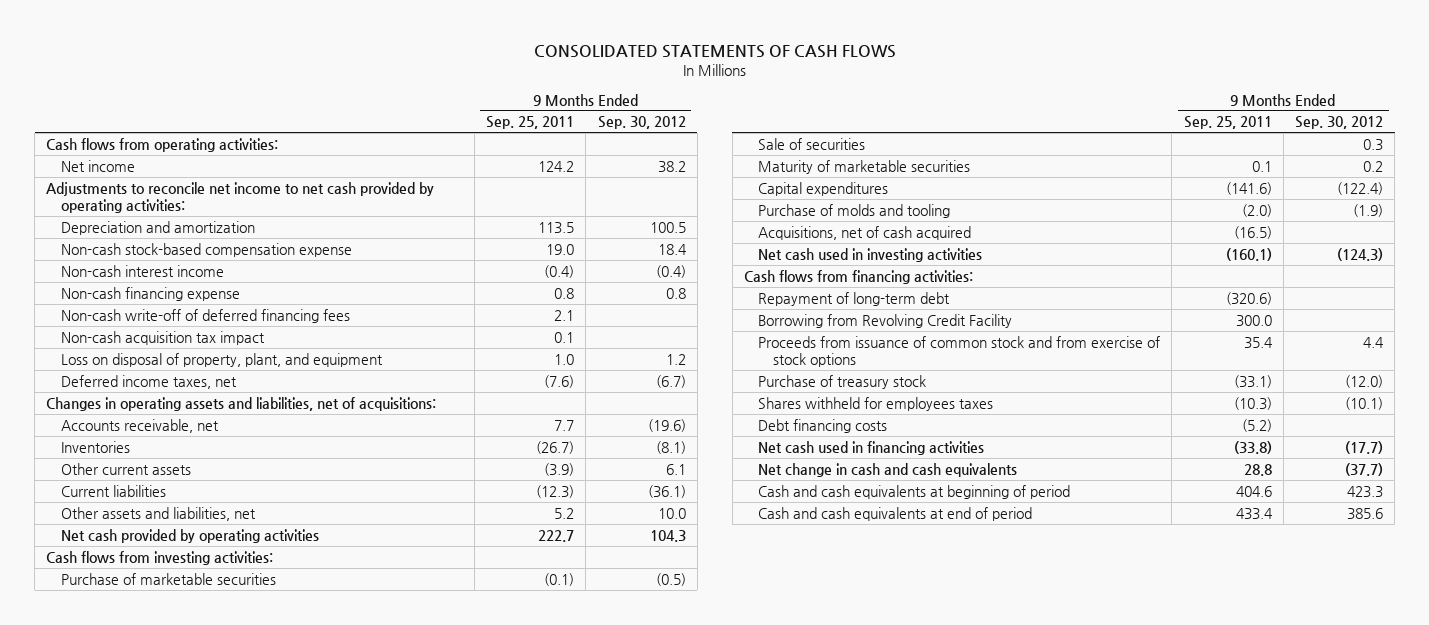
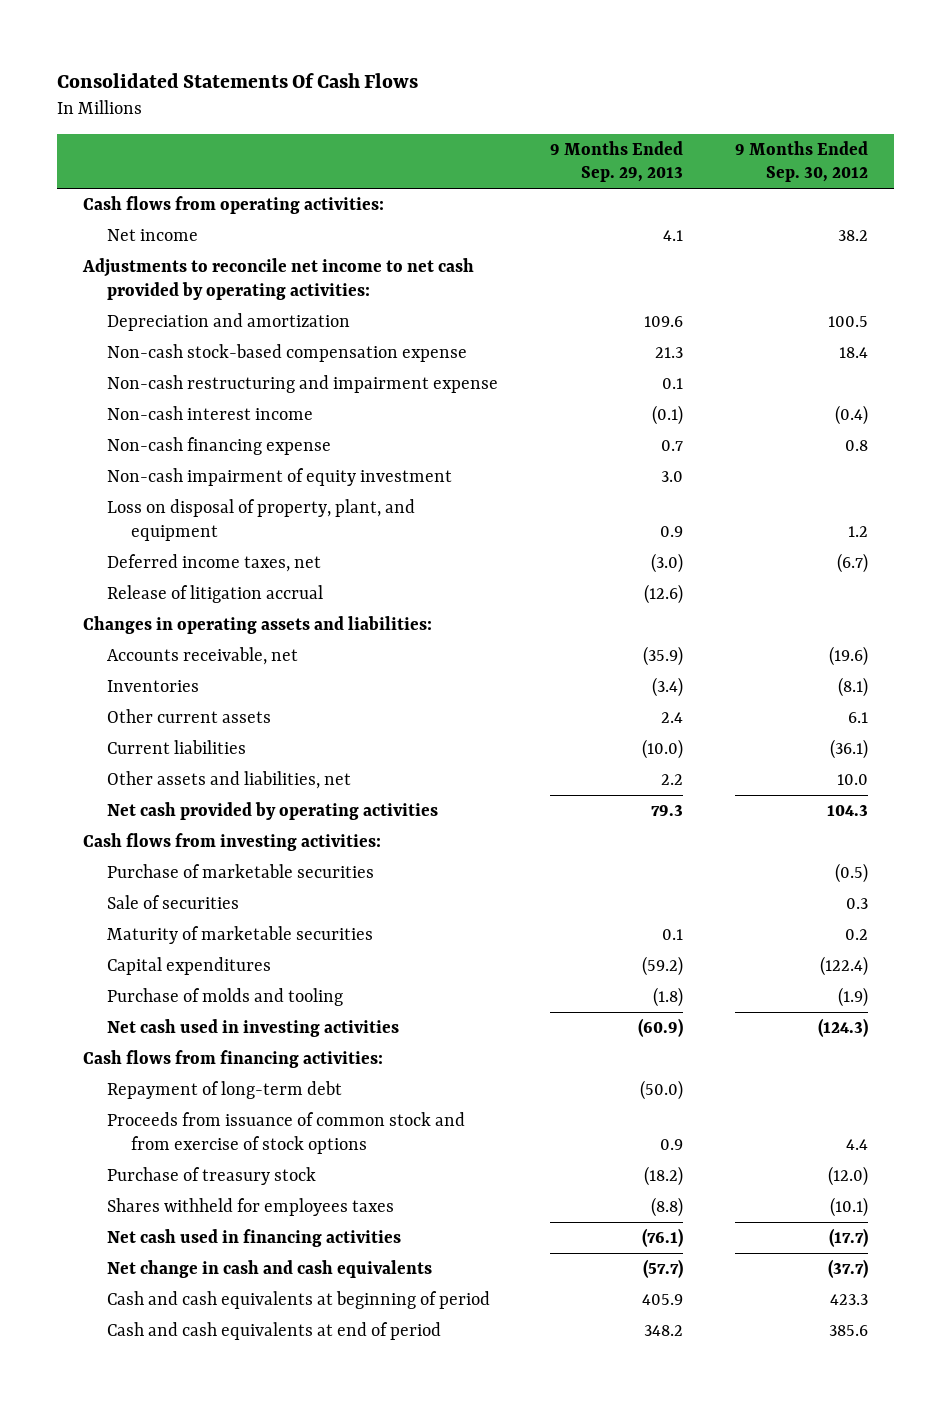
[533,45,896,59] CONSOLIDATED STATEMENTS OF CASH FLOWS -> [57,72,419,88] Consolidated Statements Of Cash Flows
[486,116,575,130] Sep. 25, 2011 -> none
none -> [550,140,684,183] 9 Months Ended Sep. 29, 2013
none -> [107,375,499,394] Non-cash restructuring and impairment expense
[60,308,350,323] Non-cash write-off of deferred financing fees -> none
[60,330,265,345] Non-cash acquisition tax impact -> none
none -> [107,468,453,487] Non-cash impairment of equity investment
none -> [107,585,324,604] Release of litigation accrual
[46,396,437,411] Changes in operating assets and liabilities, net of acquisitions: -> [83,616,433,635] Changes in operating assets and liabilities:
[758,225,972,240] Acquisitions, net of cash acquired -> none
[758,313,1013,328] Borrowing from Revolving Credit Facility -> none
[758,418,888,433] Debt financing costs -> none

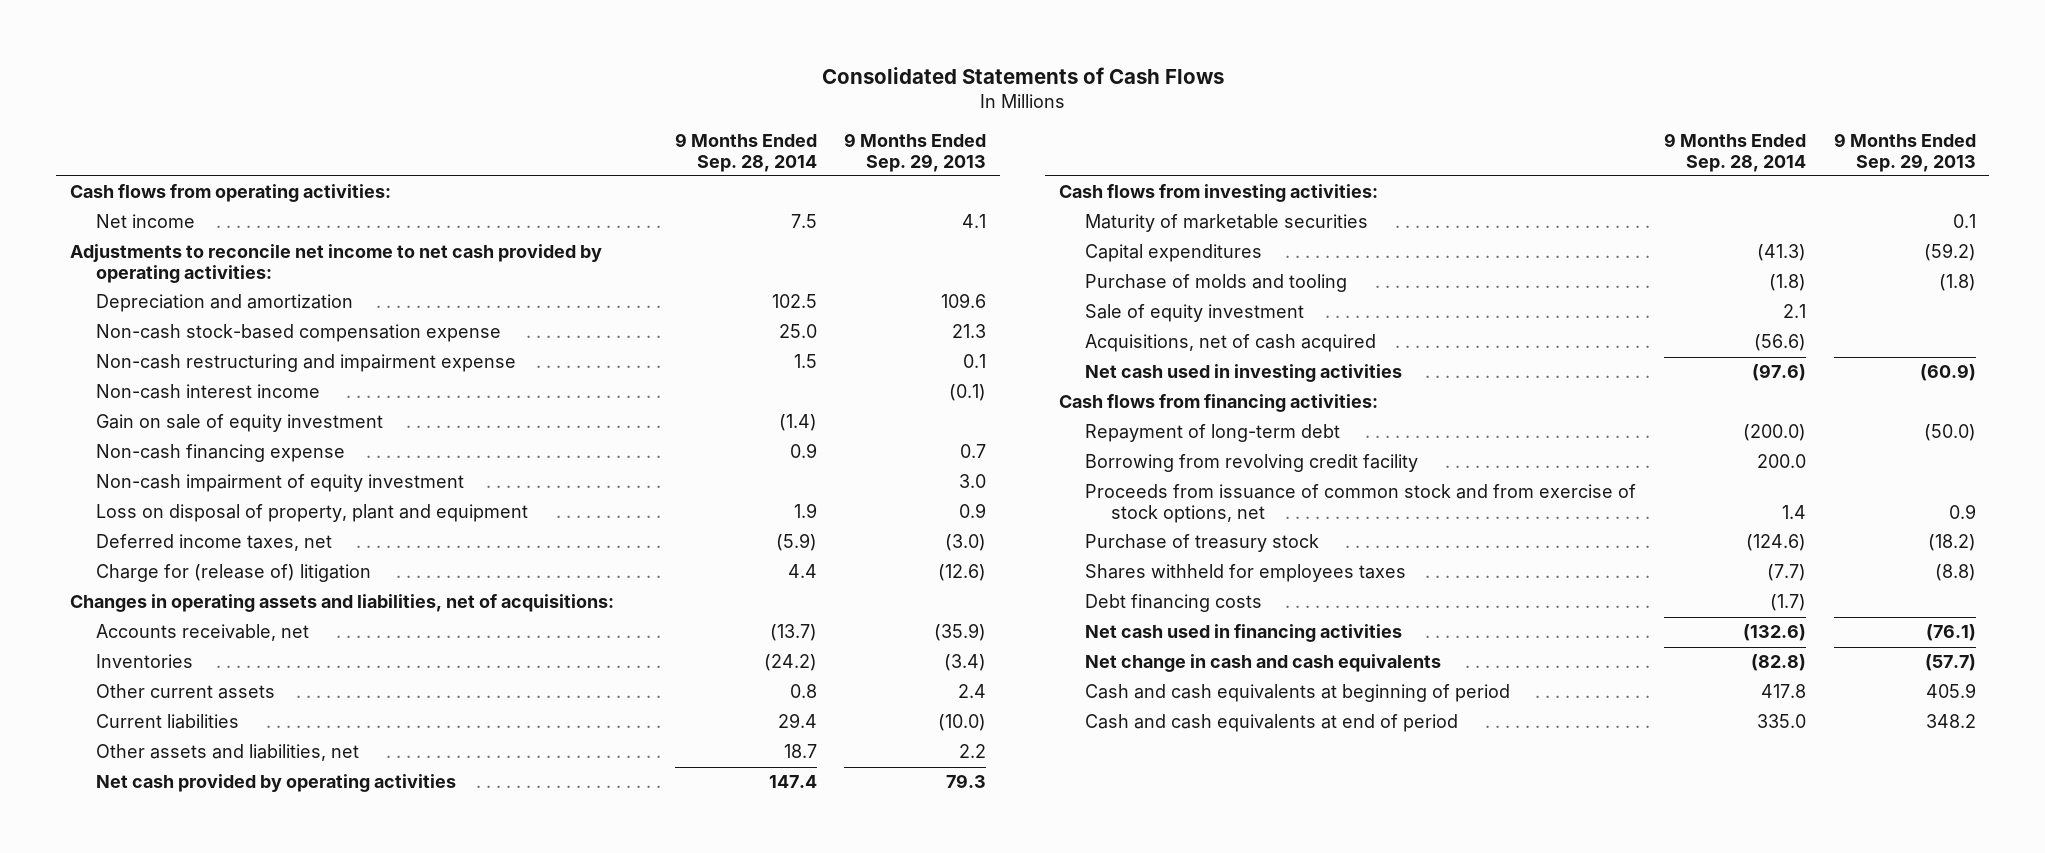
[57,72,419,88] Consolidated Statements Of Cash Flows -> [821,66,1224,84] Consolidated Statements of Cash Flows
[735,140,869,183] 9 Months Ended Sep. 30, 2012 -> none
none -> [674,132,817,172] 9 Months Ended Sep. 28, 2014
none -> [95,414,383,433] Gain on sale of equity investment
[107,499,416,541] Loss on disposal of property, plant, and equipment -> [95,504,528,523] Loss on disposal of property, plant and equipment
[107,585,324,604] Release of litigation accrual -> [95,564,371,583] Charge for (release of) litigation
[83,616,433,635] Changes in operating assets and liabilities: -> [69,594,614,613] Changes in operating assets and liabilities, net of acquisitions:
[107,864,375,879] Purchase of marketable securities -> none
[107,895,240,910] Sale of securities -> none
none -> [1085,304,1305,323] Sale of equity investment
none -> [1085,334,1377,353] Acquisitions, net of cash acquired
none -> [1085,454,1419,473] Borrowing from revolving credit facility
[107,1112,466,1154] Proceeds from issuance of common stock and from exercise of stock options -> [1085,484,1637,523] Proceeds from issuance of common stock and from exercise of stock options, net
none -> [1085,594,1263,613] Debt financing costs

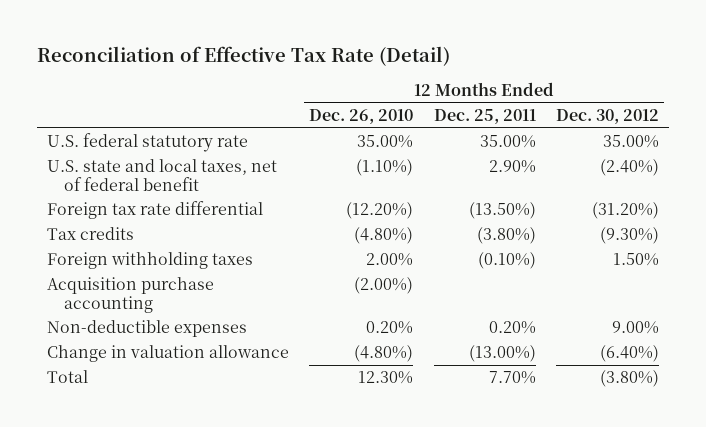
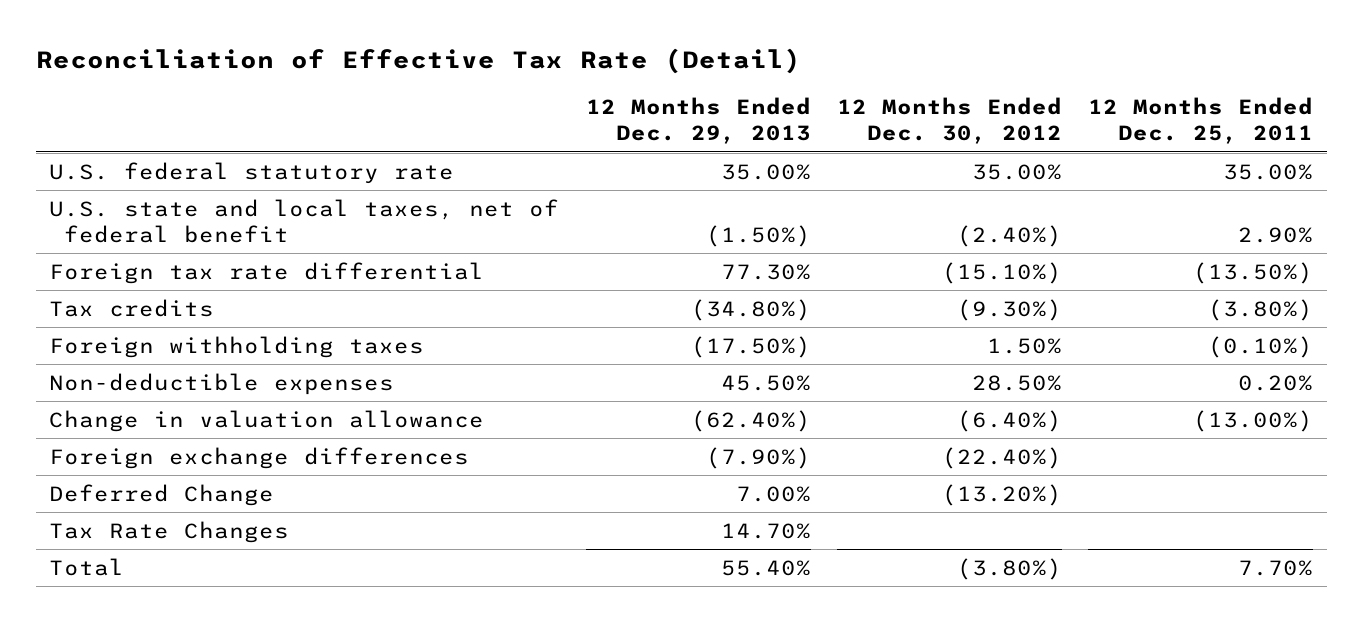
[309,108,414,124] Dec. 26, 2010 -> none
none -> [585,97,811,145] 12 Months Ended Dec. 29, 2013
[591,202,659,220] (31.20%) -> [942,261,1063,284] (15.10%)
[46,277,214,313] Acquisition purchase accounting -> none
[611,321,659,335] 9.00% -> [972,374,1063,391] 28.50%
none -> [49,446,470,469] Foreign exchange differences
none -> [49,483,275,506] Deferred Change
none -> [49,520,290,543] Tax Rate Changes

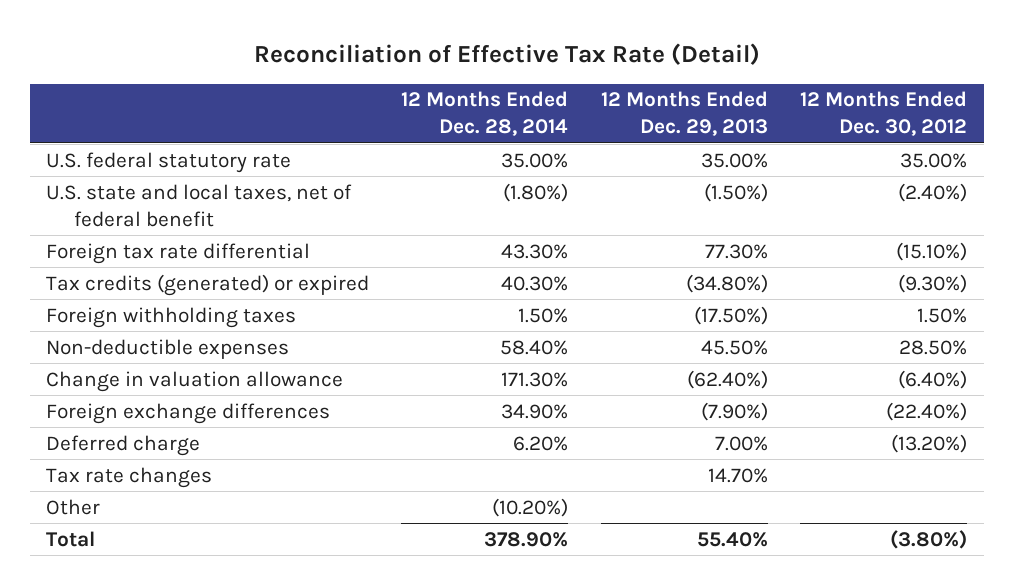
[1088,97,1314,145] 12 Months Ended Dec. 25, 2011 -> none
none -> [401,91,569,137] 12 Months Ended Dec. 28, 2014
[49,298,215,317] Tax credits -> [45,273,369,296] Tax credits (generated) or expired
[49,483,275,506] Deferred Change -> [45,434,200,456] Deferred charge
[49,520,290,543] Tax Rate Changes -> [45,466,212,488] Tax rate changes
none -> [45,498,100,515] Other

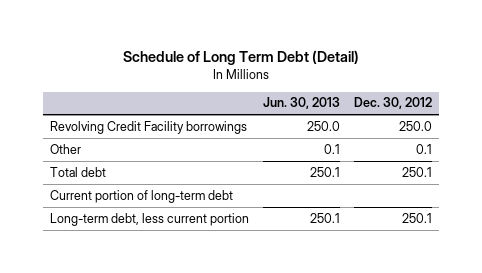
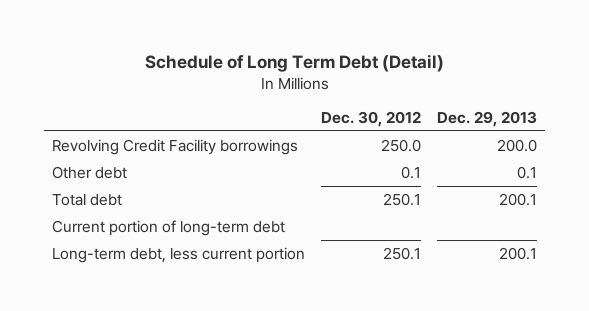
[263,97,341,110] Jun. 30, 2013 -> none
none -> [437,110,538,127] Dec. 29, 2013
[49,143,81,154] Other -> [52,165,128,179] Other debt

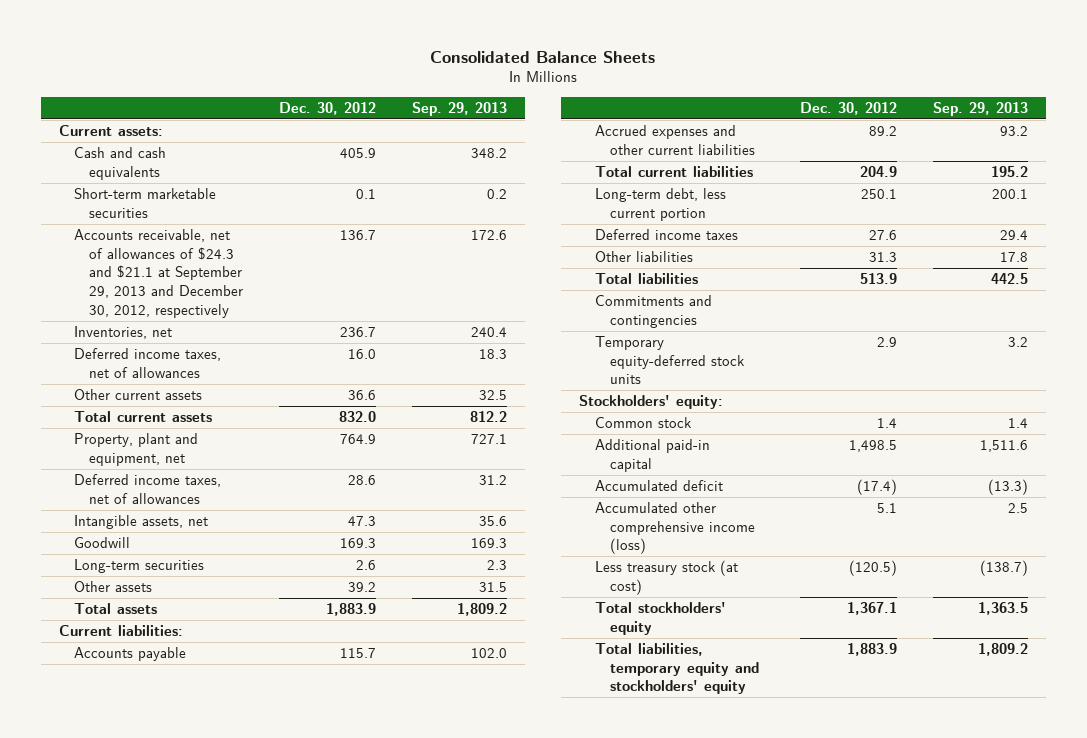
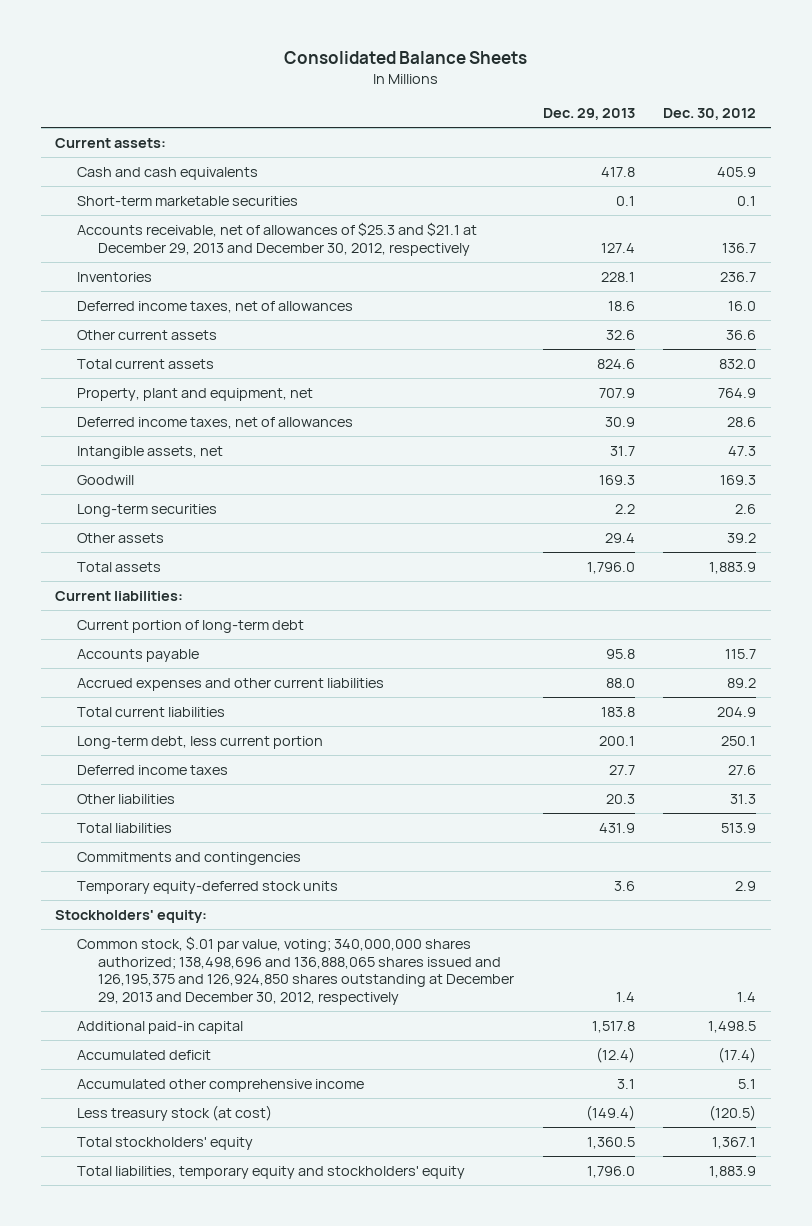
[412,101,508,116] Sep. 29, 2013 -> none
none -> [542,108,635,121] Dec. 29, 2013
[73,229,244,318] Accounts receivable, net of allowances of $24.3 and $21.1 at September 29, 2013 and December 30, 2012, respectively -> [76,221,477,256] Accounts receivable, net of allowances of $25.3 and $21.1 at December 29, 2013 and December 30, 2012, respectively
[73,326,172,340] Inventories, net -> [76,271,152,282] Inventories
none -> [76,619,304,633] Current portion of long-term debt
[594,417,692,429] Common stock -> [76,935,514,1006] Common stock, $.01 par value, voting; 340,000,000 shares authorized; 138,498,696 and 136,888,065 shares issued and 126,195,375 and 126,924,850 shares outstanding at December 29, 2013 and December 30, 2012, respectively
[594,502,756,555] Accumulated other comprehensive income (loss) -> [76,1078,364,1092] Accumulated other comprehensive income

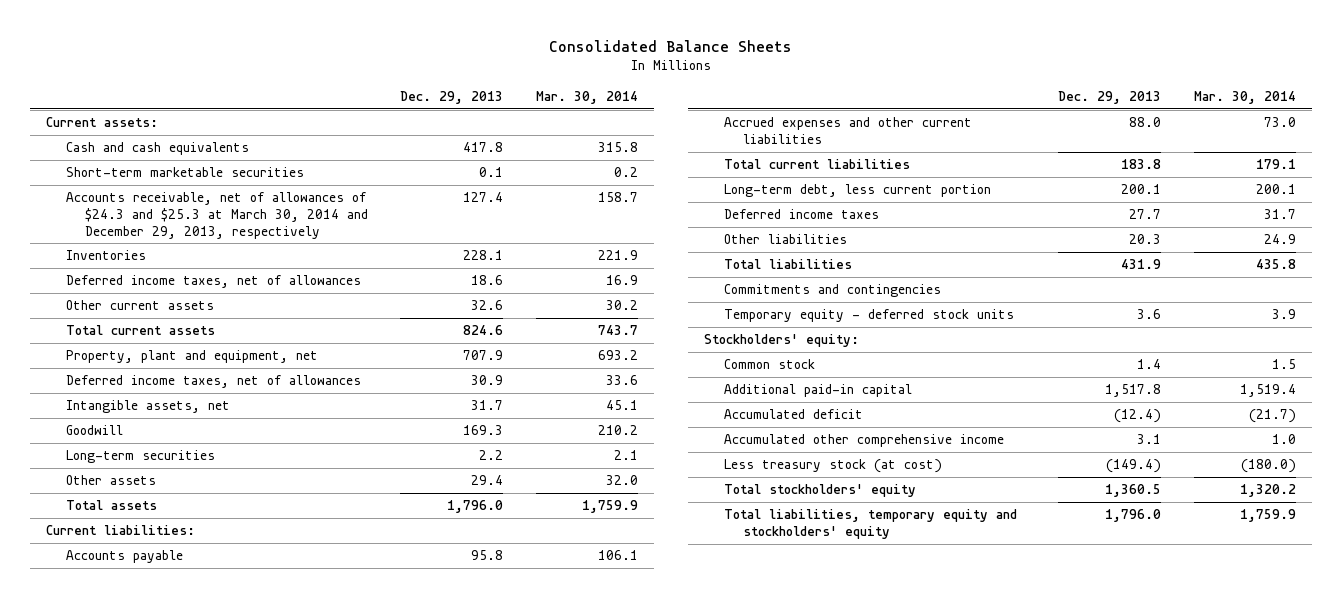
[663,108,757,121] Dec. 30, 2012 -> none
none -> [535,91,638,105] Mar. 30, 2014
[76,221,477,256] Accounts receivable, net of allowances of $25.3 and $21.1 at December 29, 2013 and December 30, 2012, respectively -> [65,192,368,239] Accounts receivable, net of allowances of $24.3 and $25.3 at March 30, 2014 and December 29, 2013, respectively
[76,619,304,633] Current portion of long-term debt -> none
[76,880,338,894] Temporary equity-deferred stock units -> [723,309,1014,323] Temporary equity - deferred stock units
[76,935,514,1006] Common stock, $.01 par value, voting; 340,000,000 shares authorized; 138,498,696 and 136,888,065 shares issued and 126,195,375 and 126,924,850 shares outstanding at December 29, 2013 and December 30, 2012, respectively -> [723,359,815,370] Common stock

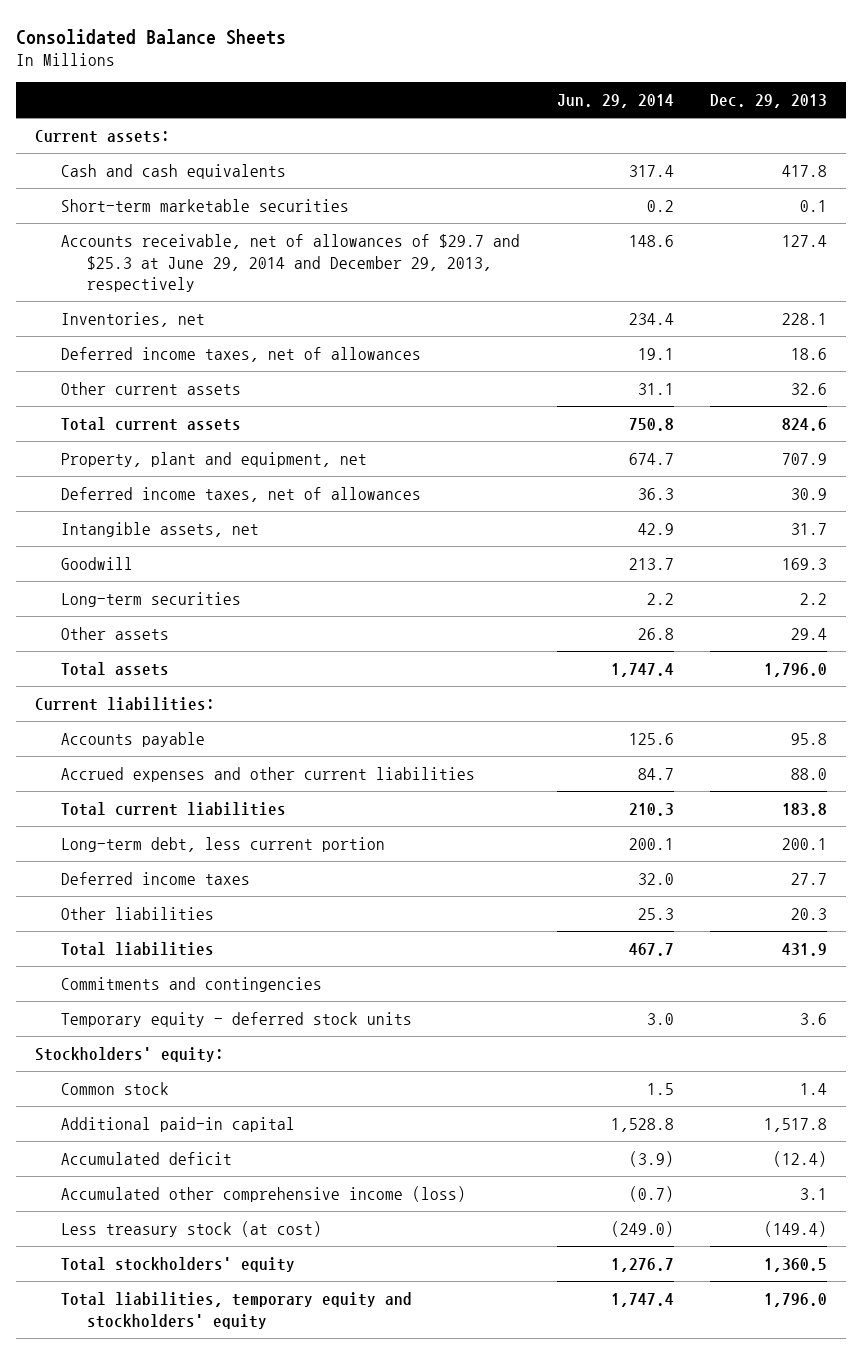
[535,91,638,105] Mar. 30, 2014 -> none
none -> [556,94,674,109] Jun. 29, 2014
[65,192,368,239] Accounts receivable, net of allowances of $24.3 and $25.3 at March 30, 2014 and December 29, 2013, respectively -> [60,233,520,293] Accounts receivable, net of allowances of $29.7 and $25.3 at June 29, 2014 and December 29, 2013, respectively
[65,250,146,261] Inventories -> [60,311,205,327] Inventories, net
[723,434,1004,448] Accumulated other comprehensive income -> [60,1185,466,1202] Accumulated other comprehensive income (loss)

